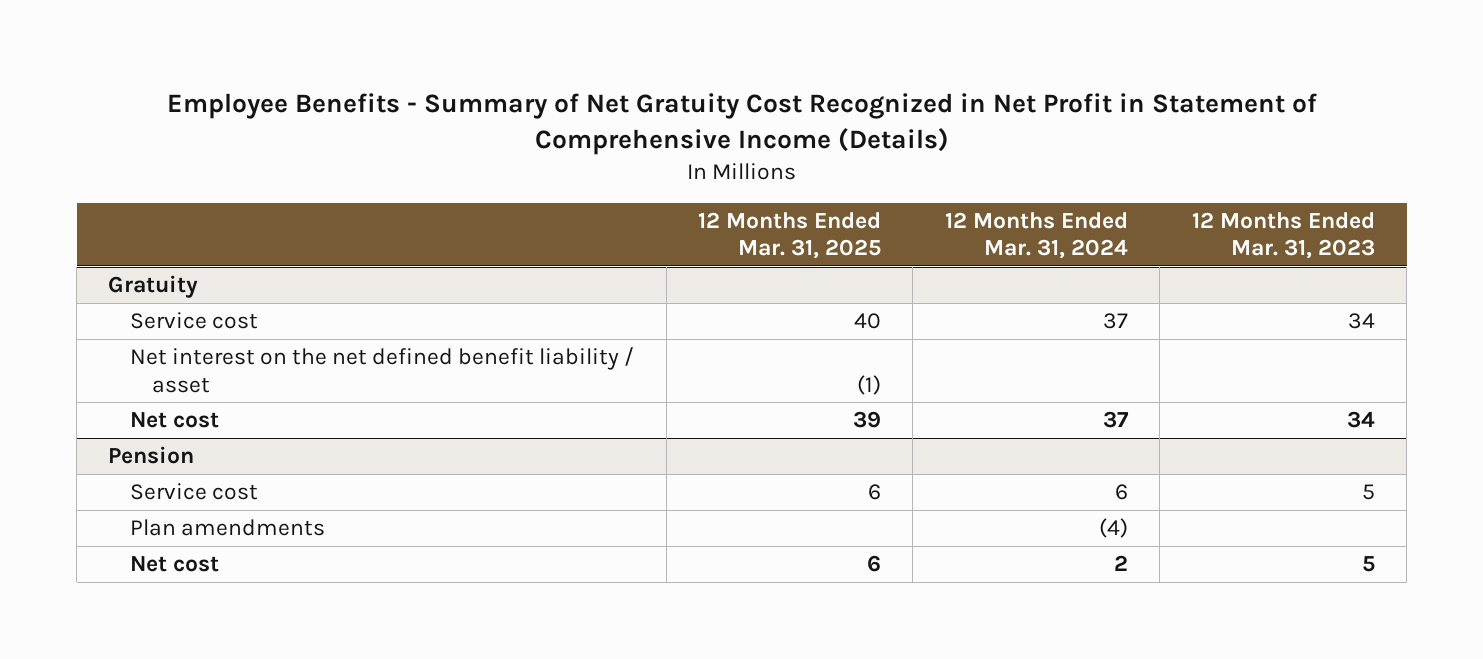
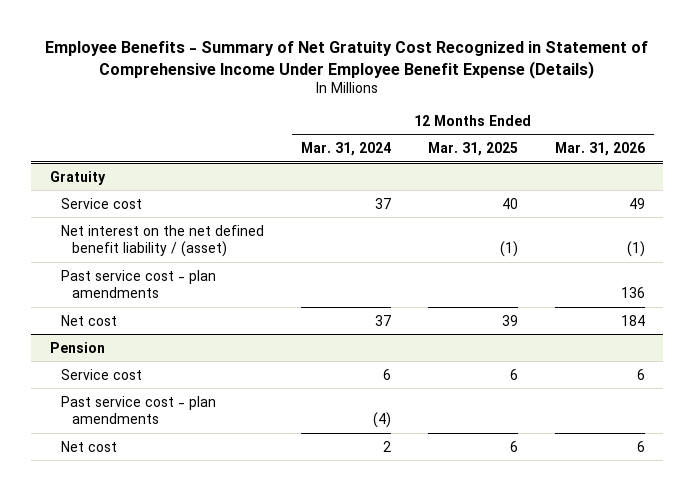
[166,93,1317,156] Employee Benefits - Summary of Net Gratuity Cost Recognized in Net Profit in Statement of Comprehensive Income (Details) -> [45,40,649,79] Employee Benefits - Summary of Net Gratuity Cost Recognized in Statement of Comprehensive Income Under Employee Benefit Expense (Details)
[1191,211,1375,260] 12 Months Ended Mar. 31, 2023 -> none
none -> [554,142,645,157] Mar. 31, 2026
[130,347,635,393] Net interest on the net defined benefit liability / asset -> [61,224,265,258] Net interest on the net defined benefit liability / (asset)
none -> [61,269,217,299] Past service cost - plan amendments
[130,519,326,537] Plan amendments -> [61,395,217,425] Past service cost - plan amendments

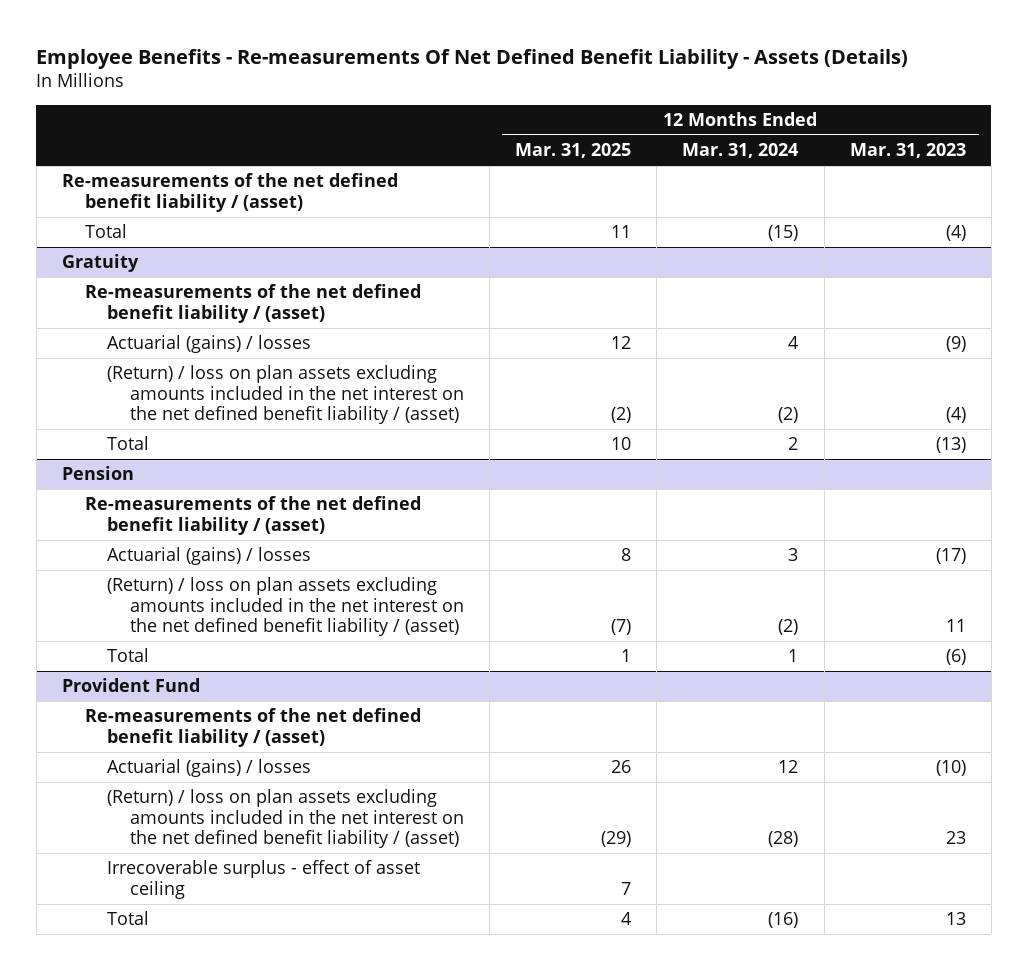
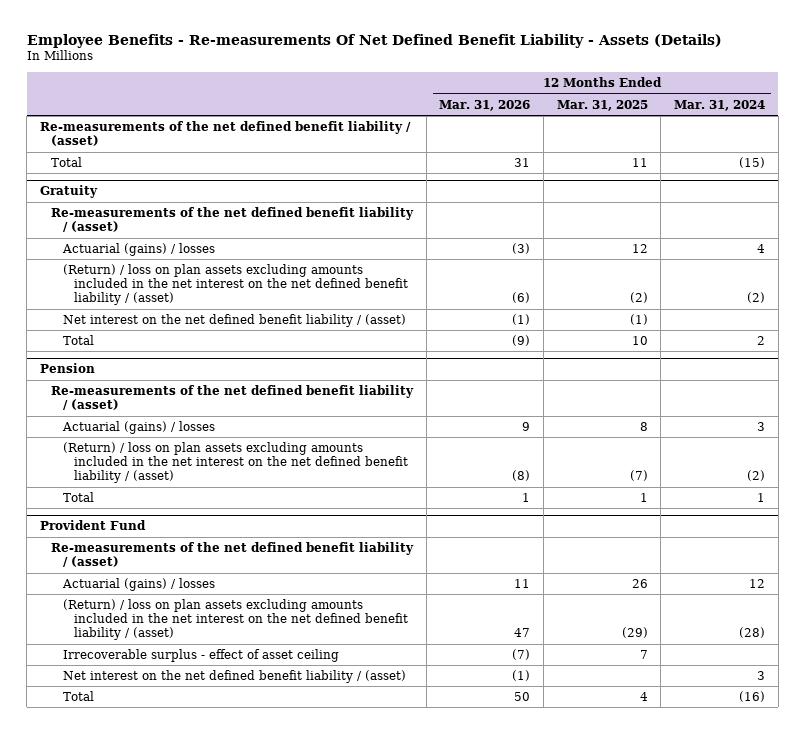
[849,143,966,159] Mar. 31, 2023 -> none
none -> [439,99,531,111] Mar. 31, 2026
none -> [62,313,406,327] Net interest on the net defined benefit liability / (asset)
none -> [62,669,406,683] Net interest on the net defined benefit liability / (asset)

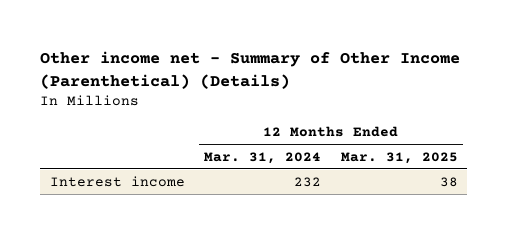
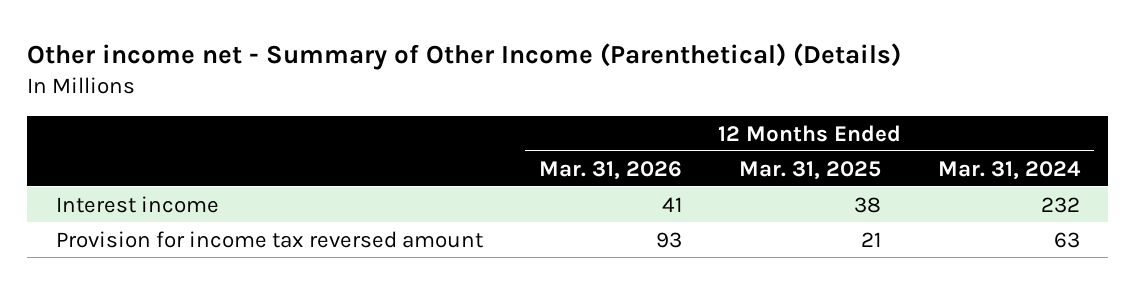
none -> [539,160,683,180] Mar. 31, 2026
none -> [55,230,483,248] Provision for income tax reversed amount

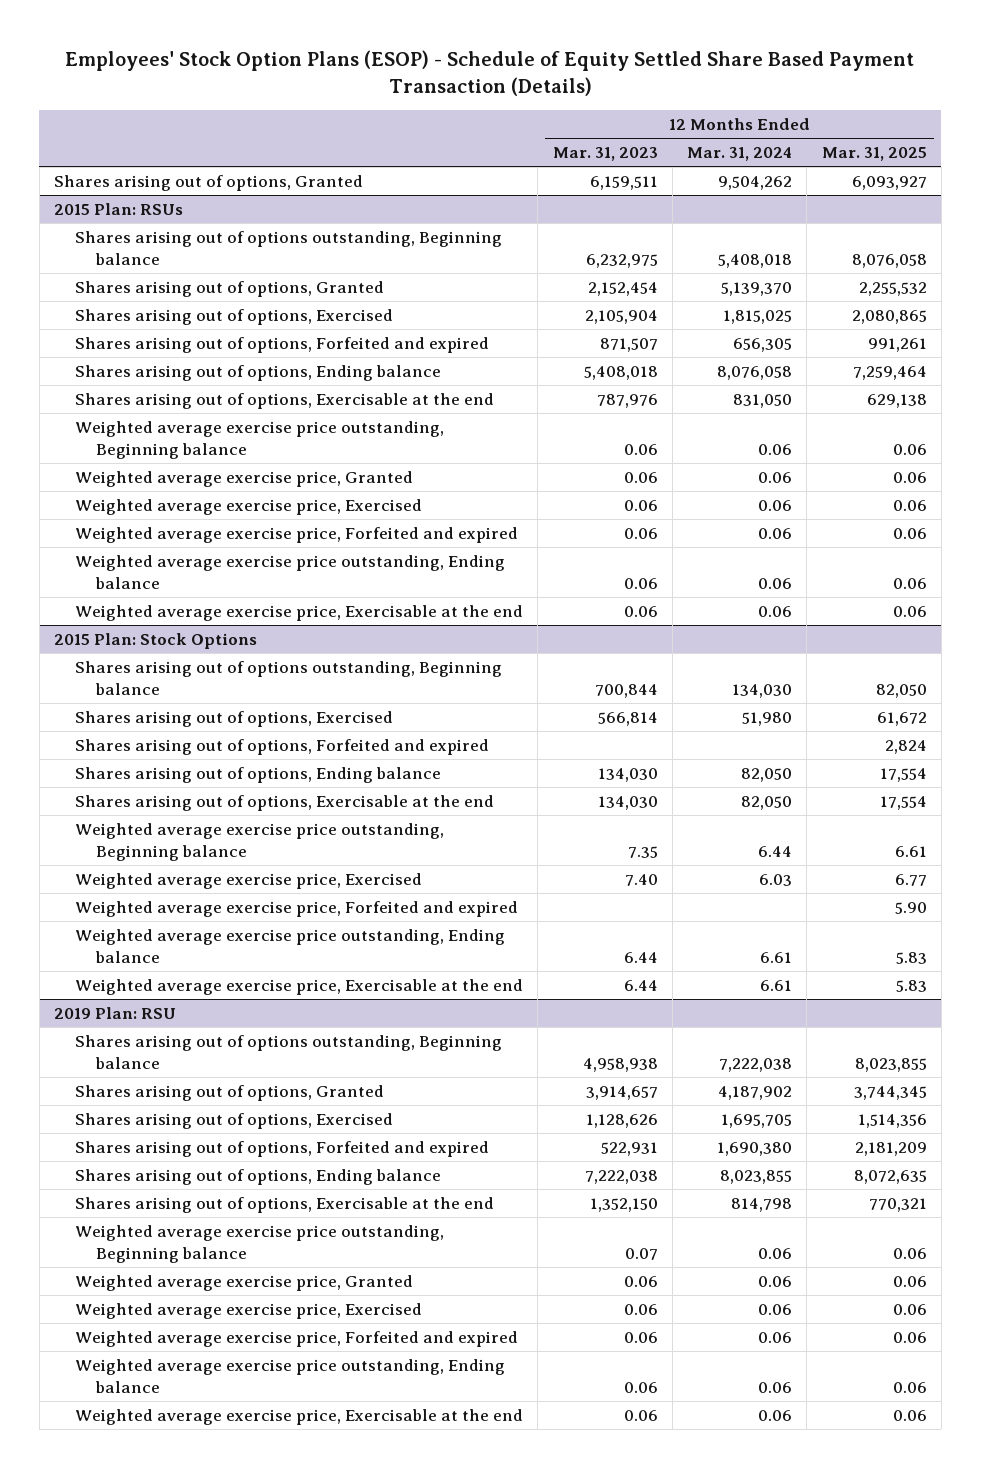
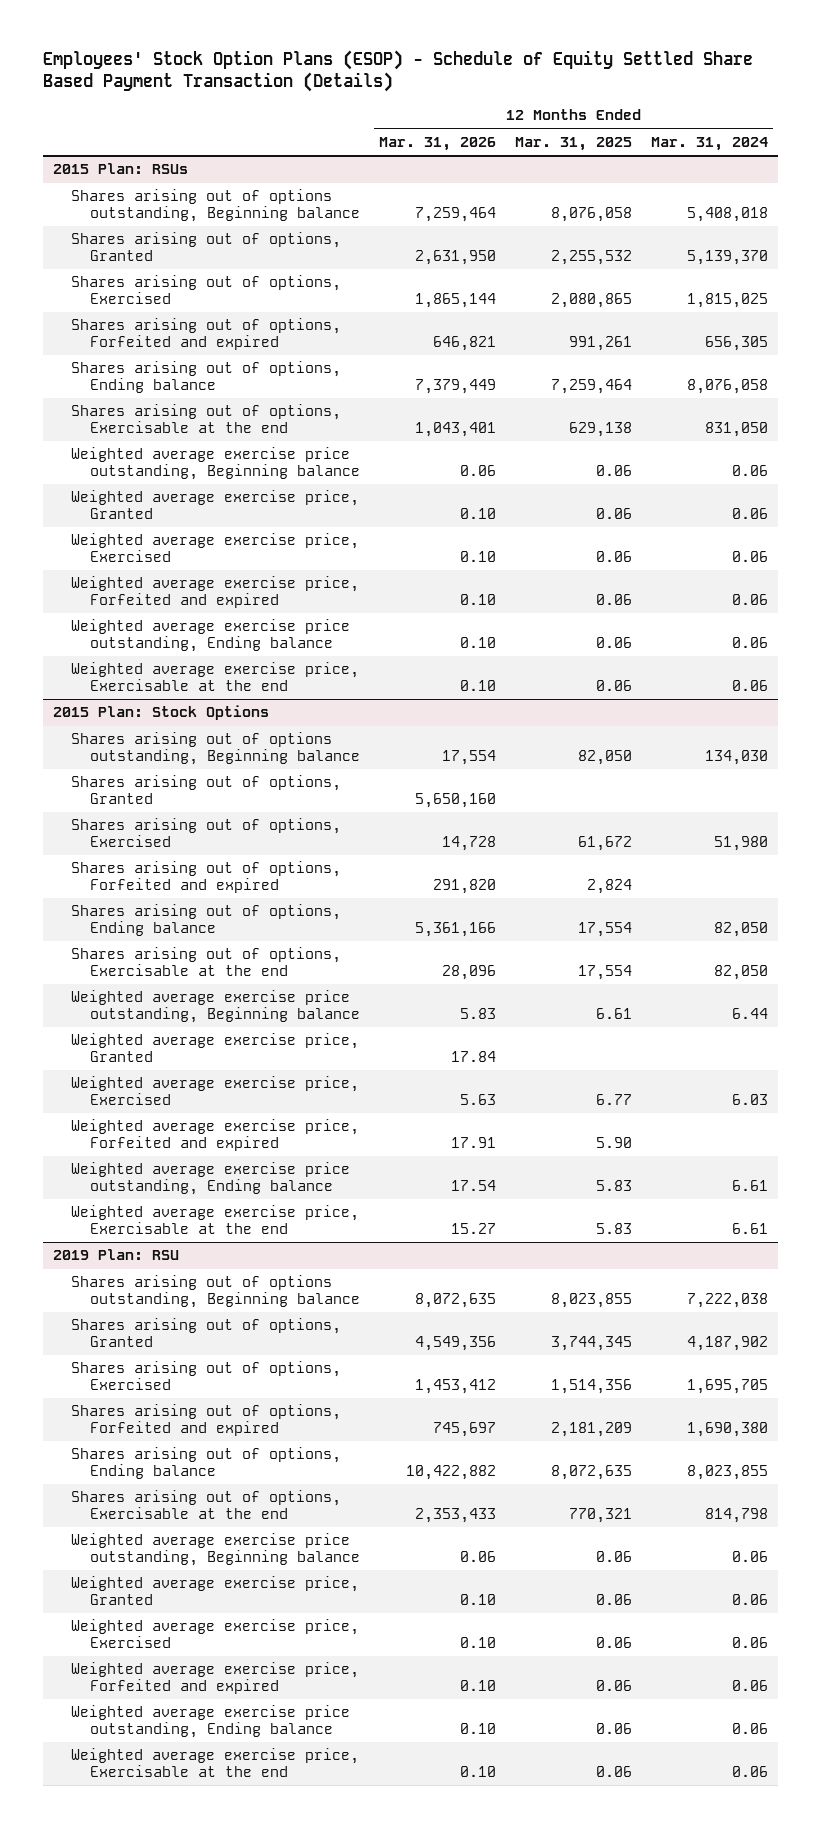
[552,147,658,162] Mar. 31, 2023 -> none
none -> [379,136,497,151] Mar. 31, 2026
[54,175,364,192] Shares arising out of options, Granted -> none
none -> [71,775,342,804] Shares arising out of options, Granted
none -> [71,1033,360,1062] Weighted average exercise price, Granted

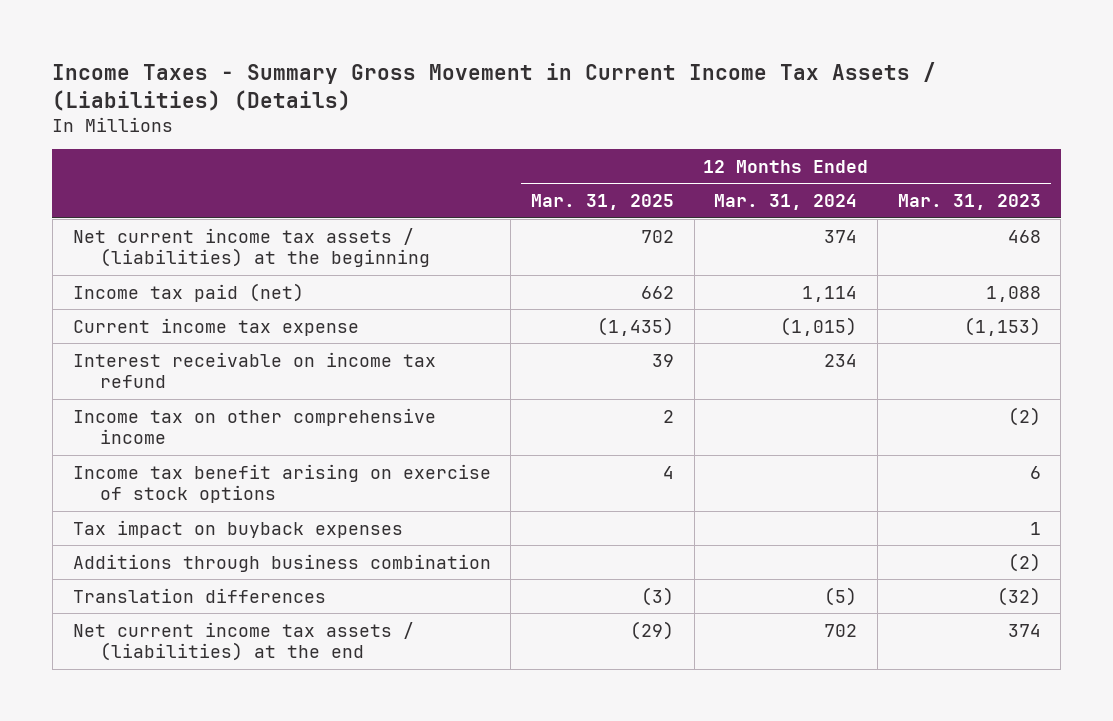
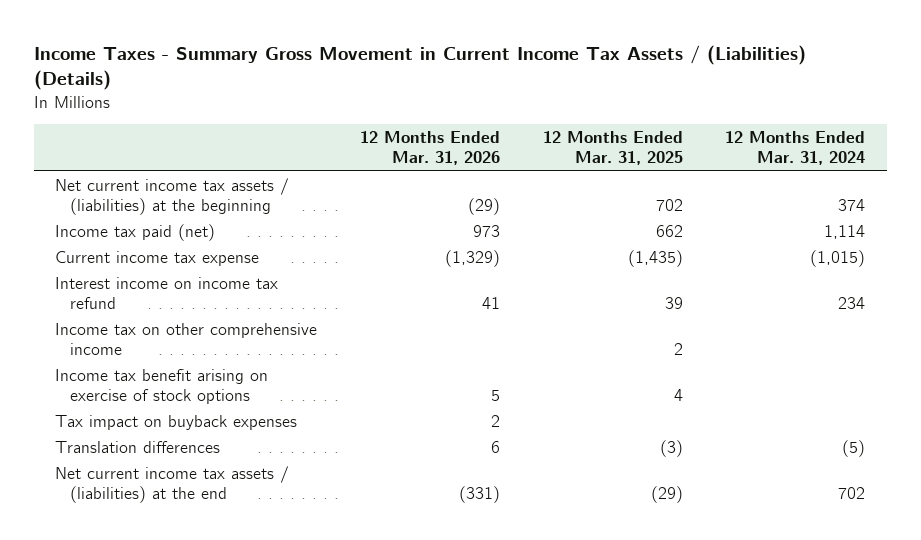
[897,194,1041,211] Mar. 31, 2023 -> none
none -> [359,131,500,166] 12 Months Ended Mar. 31, 2026
[72,351,436,389] Interest receivable on income tax refund -> [55,276,279,309] Interest income on income tax refund
[72,553,491,572] Additions through business combination -> none

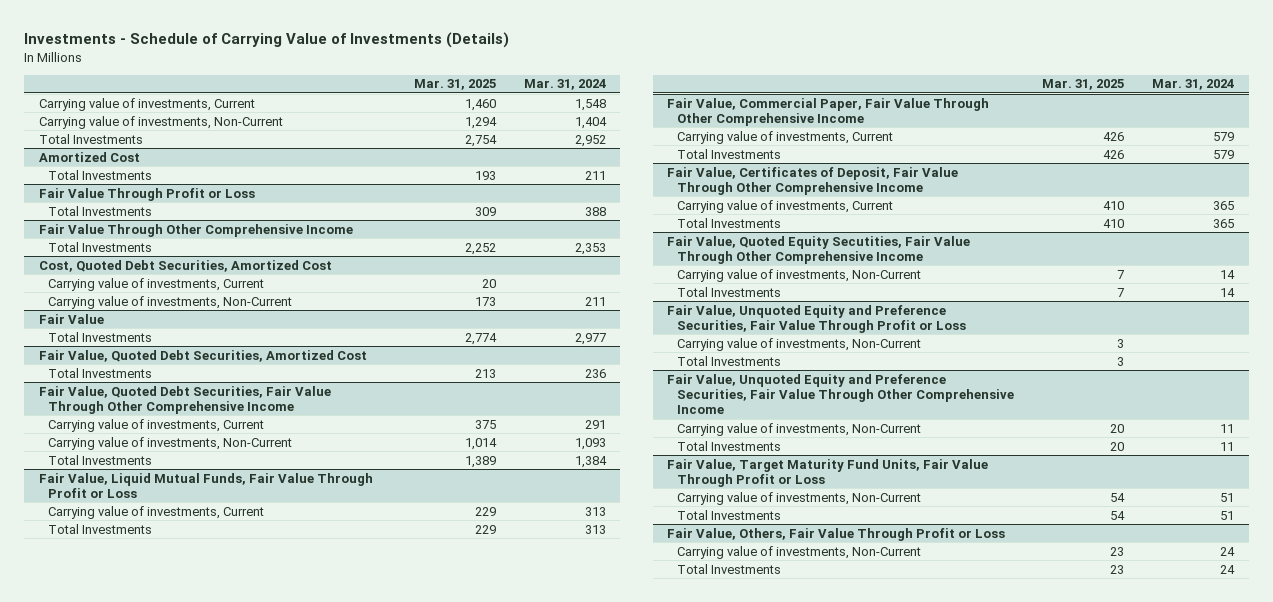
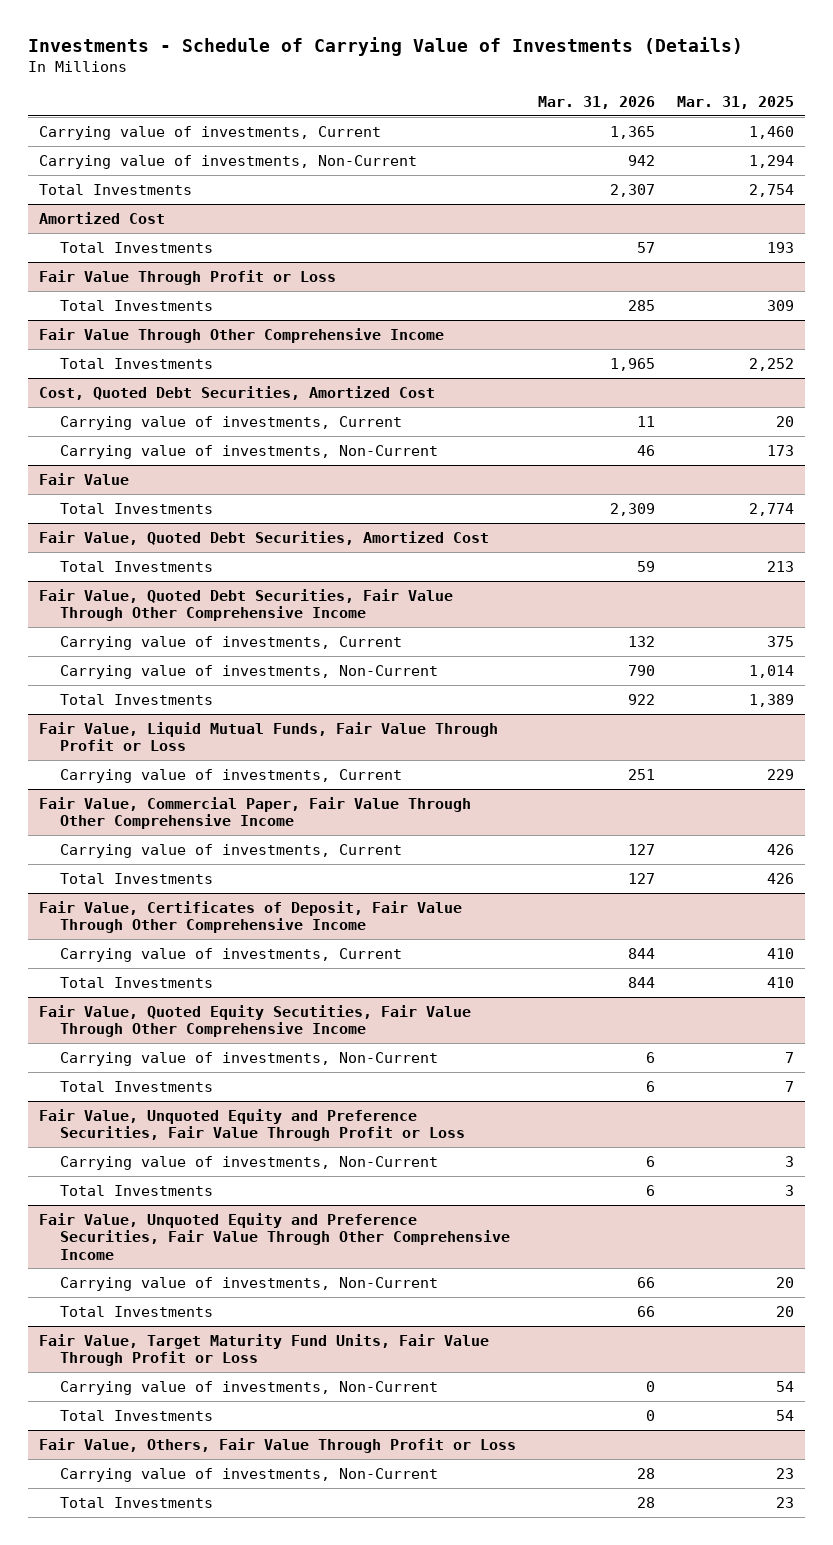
[524,79,607,91] Mar. 31, 2024 -> none
none -> [538,96,656,110] Mar. 31, 2026
[48,523,153,534] Total Investments -> none

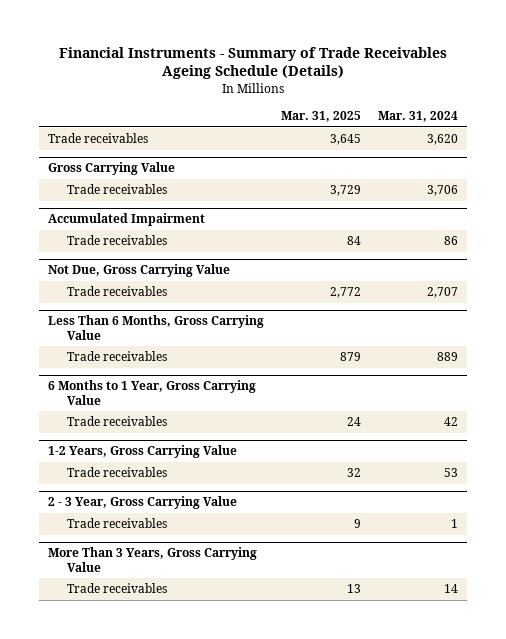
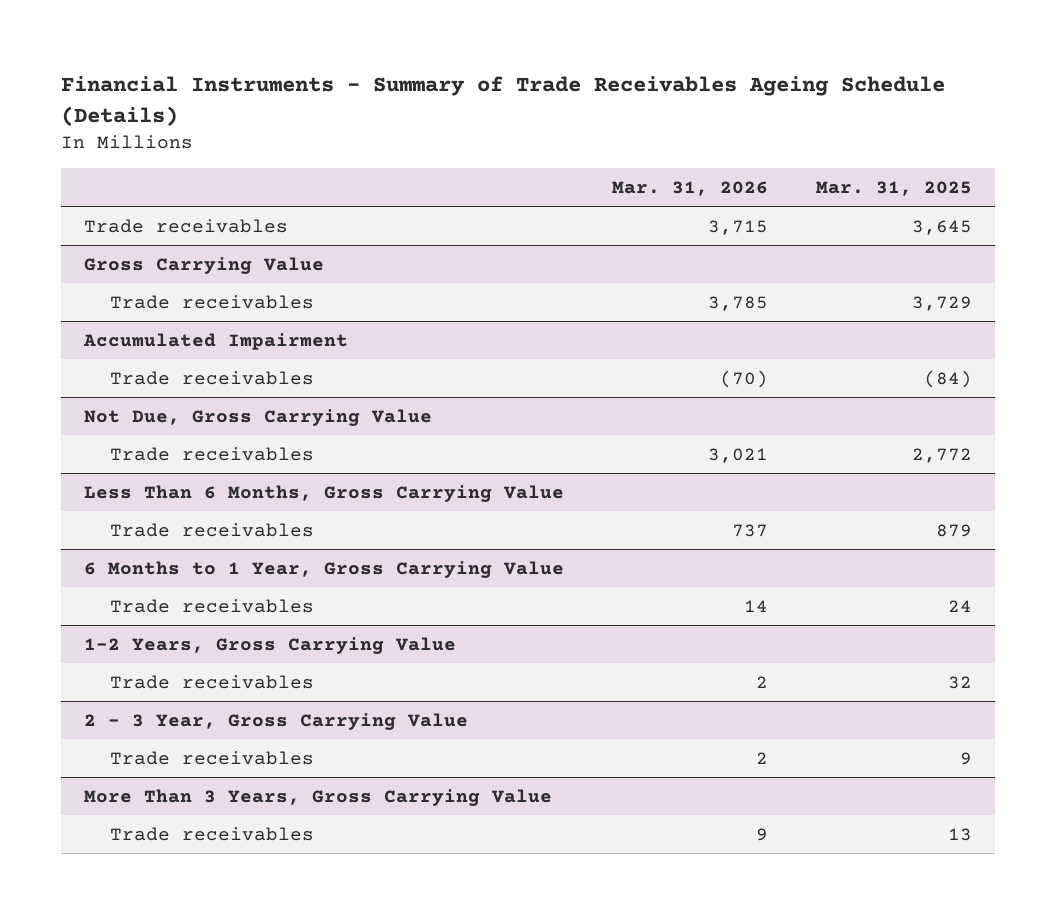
[378,111,459,123] Mar. 31, 2024 -> none
none -> [611,180,768,196] Mar. 31, 2026
[346,236,361,246] 84 -> [923,369,972,388] (84)

